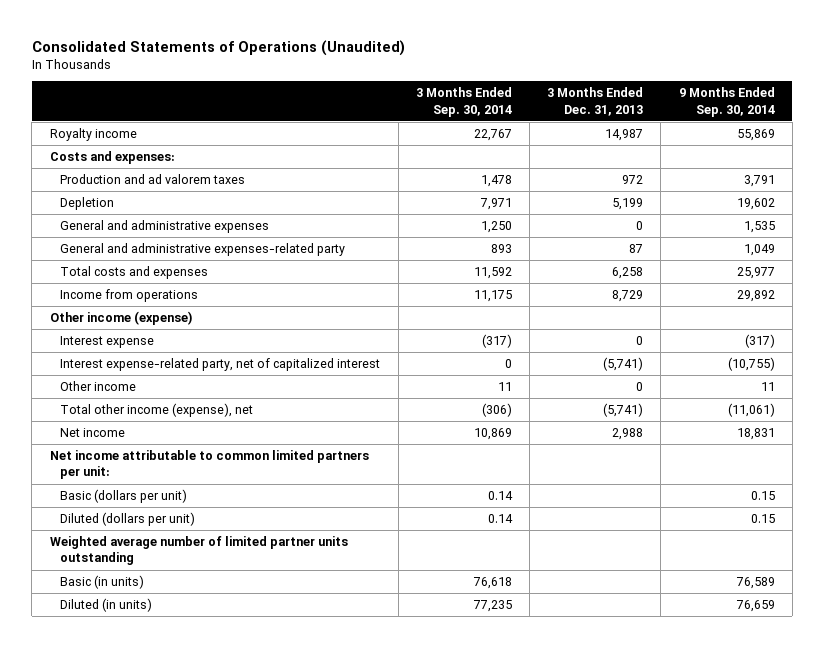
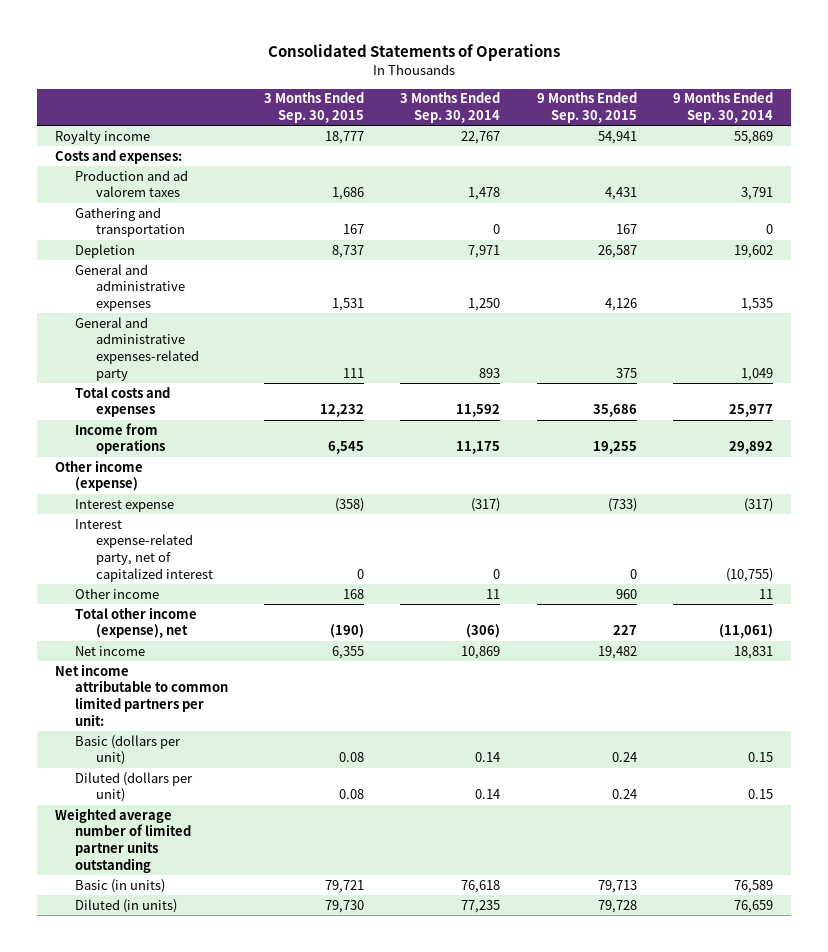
[31,39,405,56] Consolidated Statements of Operations (Unaudited) -> [267,44,560,62] Consolidated Statements of Operations
[547,87,644,116] 3 Months Ended Dec. 31, 2013 -> none
none -> [264,92,365,123] 3 Months Ended Sep. 30, 2015
none -> [536,92,637,123] 9 Months Ended Sep. 30, 2015
none -> [75,206,185,238] Gathering and transportation

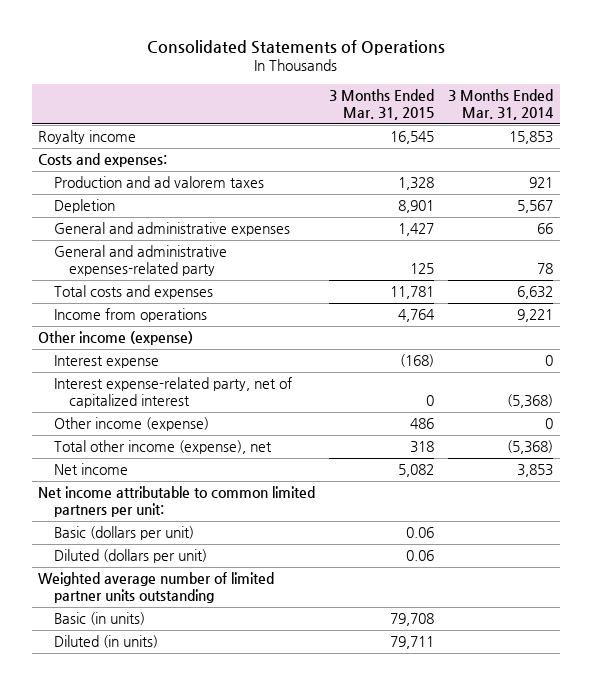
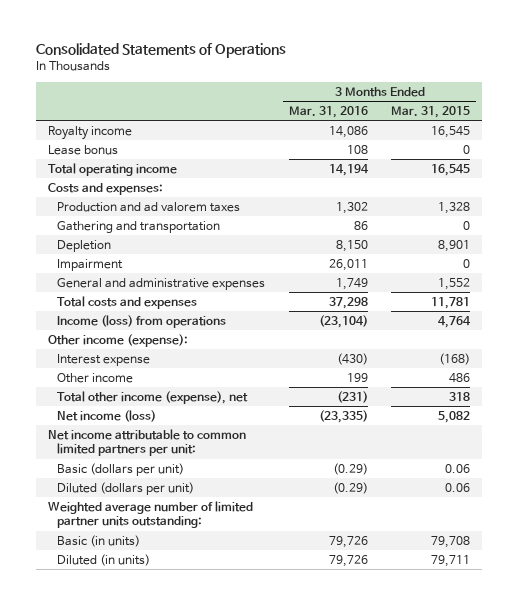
[447,89,554,120] 3 Months Ended Mar. 31, 2014 -> none
none -> [288,106,368,119] Mar. 31, 2016
none -> [47,144,118,155] Lease bonus
none -> [47,162,177,176] Total operating income
none -> [57,220,221,233] Gathering and transportation
[53,245,227,277] General and administrative expenses-related party -> none
none -> [57,258,124,271] Impairment
[398,223,435,237] 1,427 -> [438,277,471,290] 1,552
[53,308,207,323] Income from operations -> [57,314,227,328] Income (loss) from operations
[38,331,194,346] Other income (expense) -> [47,333,188,347] Other income (expense):
[53,377,292,409] Interest expense-related party, net of capitalized interest -> none
[53,417,209,432] Other income (expense) -> [57,372,134,383] Other income
[53,463,128,476] Net income -> [57,409,157,422] Net income (loss)
[38,572,275,604] Weighted average number of limited partner units outstanding -> [47,500,253,529] Weighted average number of limited partner units outstanding:

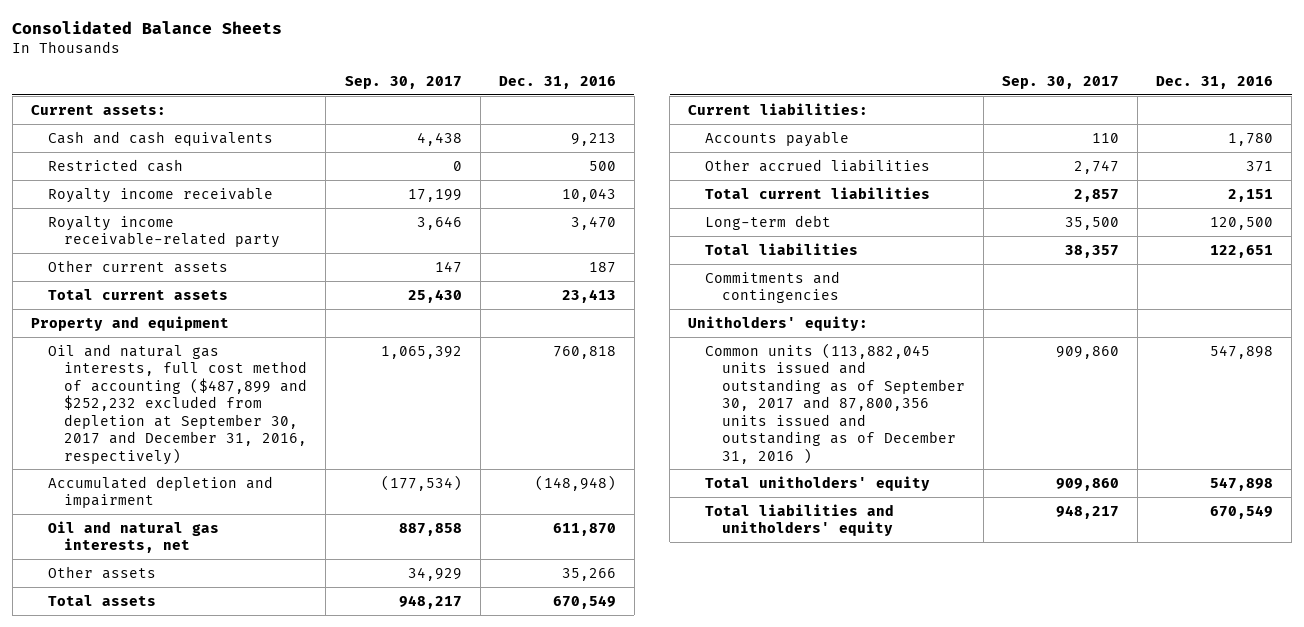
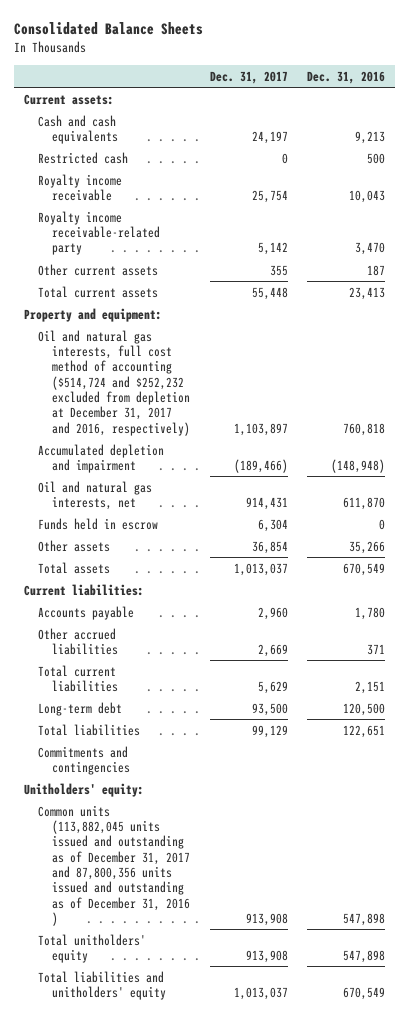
[344,75,462,89] Sep. 30, 2017 -> none
none -> [209,70,288,84] Dec. 31, 2017
[30,315,229,331] Property and equipment -> [23,307,162,322] Property and equipment:
[47,343,308,465] Oil and natural gas interests, full cost method of accounting ($487,899 and $252,232 excluded from depletion at September 30, 2017 and December 31, 2016, respectively) -> [37,329,190,436] Oil and natural gas interests, full cost method of accounting ($514,724 and $252,232 excluded from depletion at December 31, 2017 and 2016, respectively)
none -> [37,517,158,530] Funds held in escrow
[704,342,965,464] Common units (113,882,045 units issued and outstanding as of September 30, 2017 and 87,800,356 units issued and outstanding as of December 31, 2016 ) -> [37,804,190,927] Common units (113,882,045 units issued and outstanding as of December 31, 2017 and 87,800,356 units issued and outstanding as of December 31, 2016 )

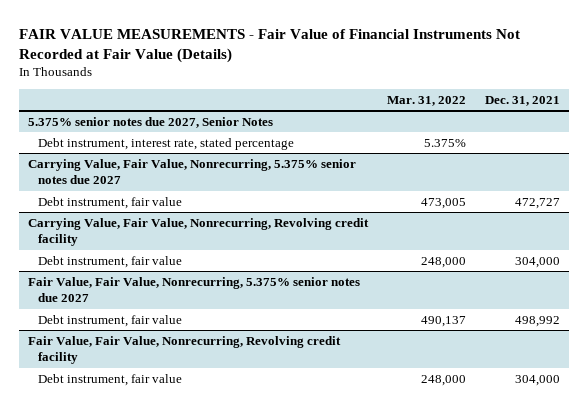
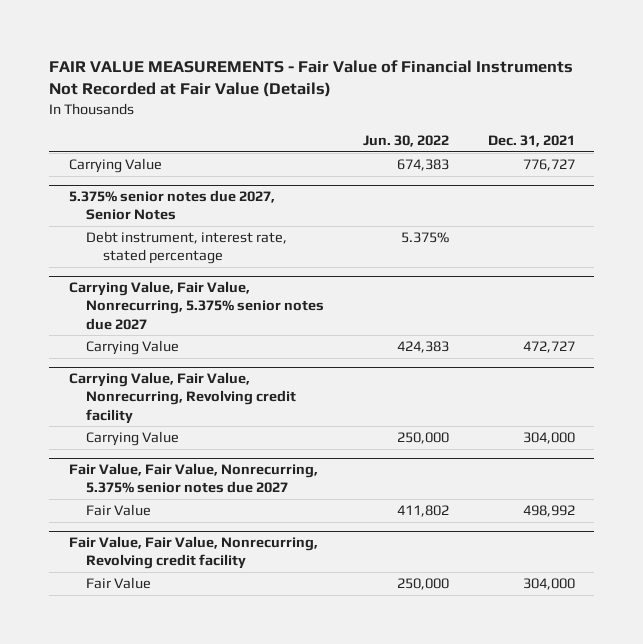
[386,95,466,106] Mar. 31, 2022 -> none
none -> [362,134,449,147] Jun. 30, 2022
none -> [68,158,162,174] Carrying Value
[37,196,182,209] Debt instrument, fair value -> [85,340,179,356] Carrying Value
[37,255,182,268] Debt instrument, fair value -> none
none -> [85,431,179,447] Carrying Value
[37,314,182,327] Debt instrument, fair value -> [85,504,151,517] Fair Value
[37,373,182,386] Debt instrument, fair value -> [85,577,151,590] Fair Value

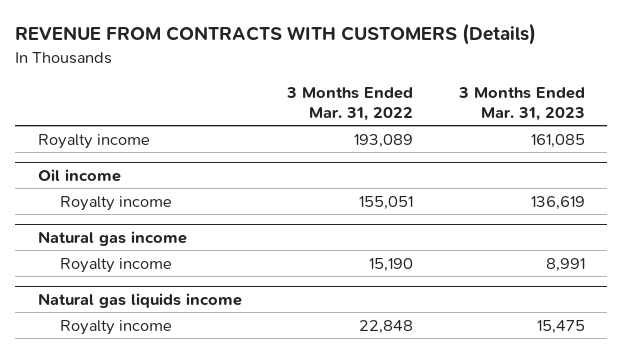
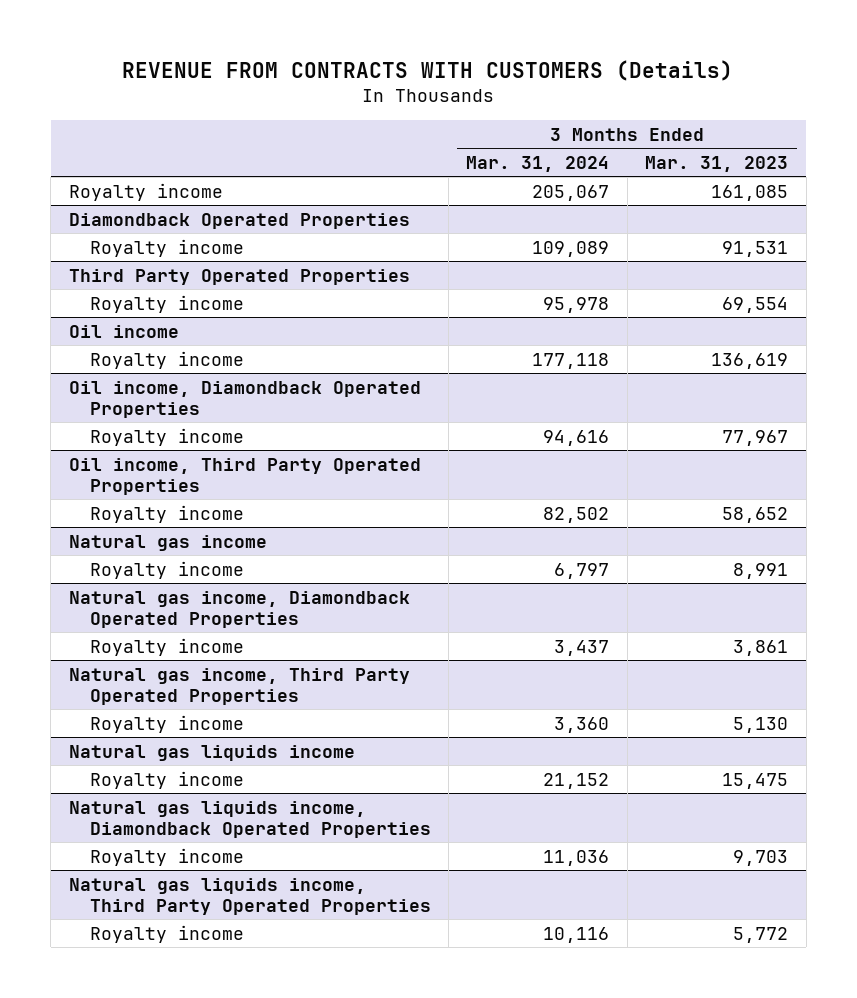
[286,86,414,121] 3 Months Ended Mar. 31, 2022 -> none
none -> [466,155,610,172] Mar. 31, 2024
none -> [68,212,410,229] Diamondback Operated Properties
none -> [89,238,244,257] Royalty income
none -> [68,268,410,285] Third Party Operated Properties
none -> [89,294,244,313] Royalty income
none -> [68,380,421,418] Oil income, Diamondback Operated Properties
none -> [89,427,244,446] Royalty income
none -> [68,457,421,495] Oil income, Third Party Operated Properties
none -> [89,504,244,523] Royalty income
none -> [68,590,410,628] Natural gas income, Diamondback Operated Properties
none -> [89,637,244,656] Royalty income
none -> [68,667,410,705] Natural gas income, Third Party Operated Properties
none -> [89,714,244,733] Royalty income
none -> [68,800,431,838] Natural gas liquids income, Diamondback Operated Properties
none -> [89,847,244,866] Royalty income
none -> [68,877,431,915] Natural gas liquids income, Third Party Operated Properties
none -> [89,924,244,943] Royalty income

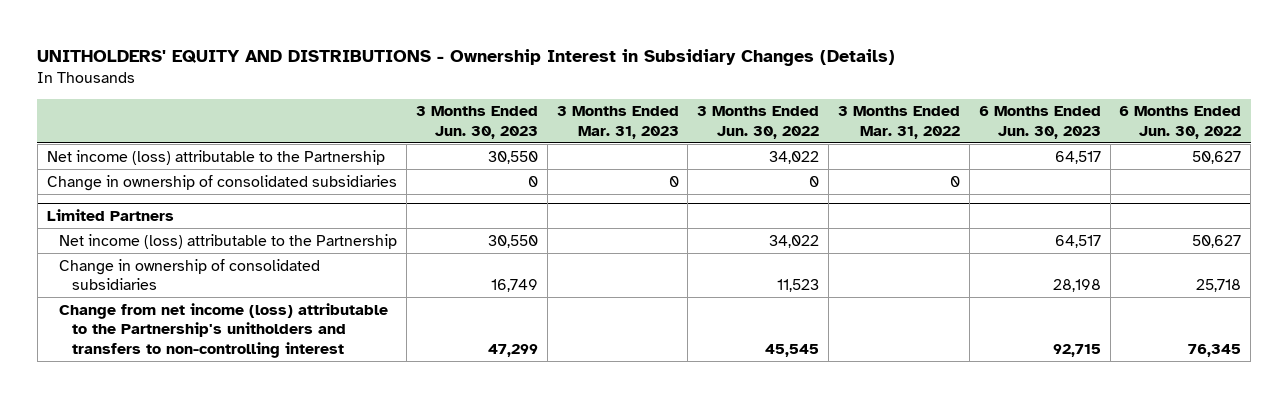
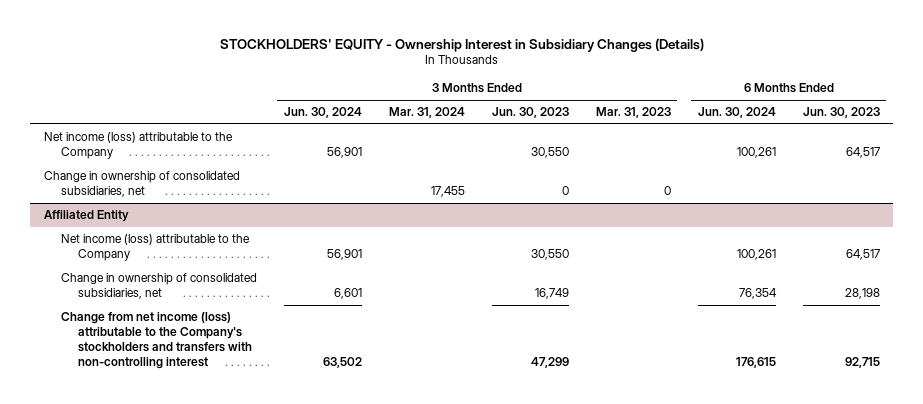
[37,48,896,66] UNITHOLDERS' EQUITY AND DISTRIBUTIONS - Ownership Interest in Subsidiary Changes (Details) -> [219,37,704,52] STOCKHOLDERS' EQUITY - Ownership Interest in Subsidiary Changes (Details)
[697,106,820,139] 3 Months Ended Jun. 30, 2022 -> none
[838,106,961,139] 3 Months Ended Mar. 31, 2022 -> none
[1119,106,1242,139] 6 Months Ended Jun. 30, 2022 -> none
none -> [283,107,362,119] Jun. 30, 2024
none -> [388,107,465,119] Mar. 31, 2024
none -> [697,107,776,119] Jun. 30, 2024
[46,209,174,222] Limited Partners -> none
[46,149,385,165] Net income (loss) attributable to the Partnership -> [43,132,233,160] Net income (loss) attributable to the Company
[46,174,397,191] Change in ownership of consolidated subsidiaries -> [43,171,240,198] Change in ownership of consolidated subsidiaries, net
none -> [43,210,129,223] Affiliated Entity
[59,233,398,249] Net income (loss) attributable to the Partnership -> [60,234,250,262] Net income (loss) attributable to the Company
[59,258,321,291] Change in ownership of consolidated subsidiaries -> [60,273,257,300] Change in ownership of consolidated subsidiaries, net
[59,302,389,358] Change from net income (loss) attributable to the Partnership's unitholders and transfers to non-controlling interest -> [60,312,252,370] Change from net income (loss) attributable to the Company's stockholders and transfers with non-controlling interest

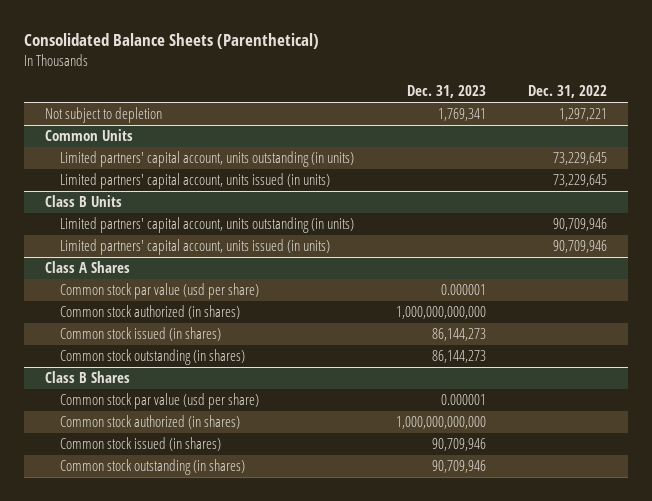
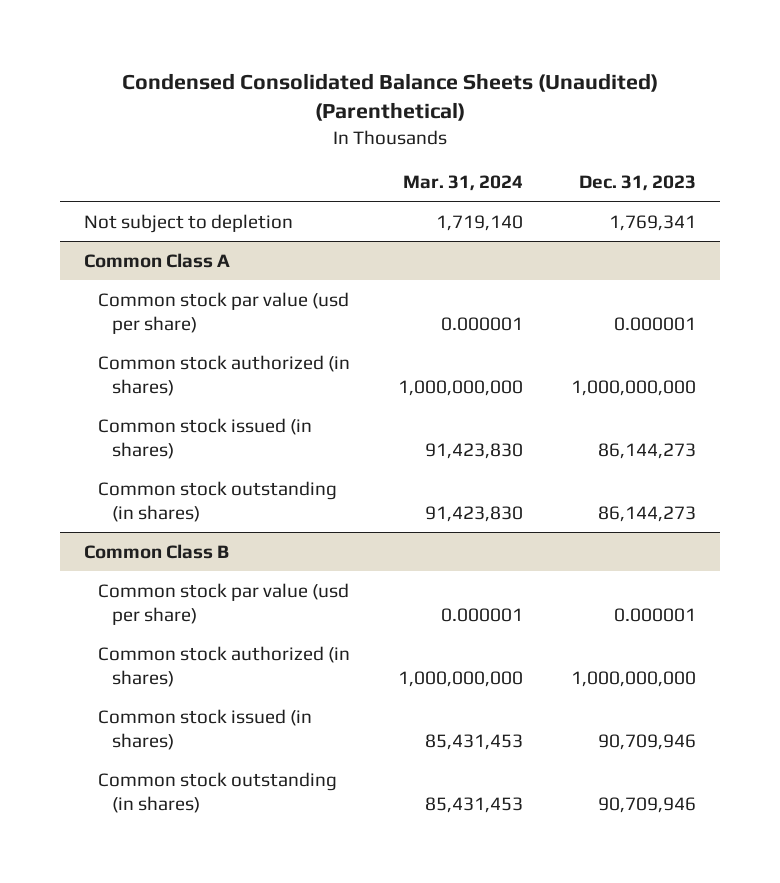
[24,33,320,50] Consolidated Balance Sheets (Parenthetical) -> [122,73,659,122] Condensed Consolidated Balance Sheets (Unaudited) (Parenthetical)
[527,85,607,99] Dec. 31, 2022 -> none
none -> [403,175,524,192] Mar. 31, 2024
[45,129,134,142] Common Units -> none
[59,151,354,168] Limited partners' capital account, units outstanding (in units) -> none
[59,173,330,190] Limited partners' capital account, units issued (in units) -> none
[45,195,123,208] Class B Units -> none
[59,217,354,234] Limited partners' capital account, units outstanding (in units) -> none
[59,239,330,256] Limited partners' capital account, units issued (in units) -> none
[45,261,131,274] Class A Shares -> [84,252,231,268] Common Class A
[395,306,486,320] 1,000,000,000,000 -> [571,379,697,396] 1,000,000,000
[45,371,131,384] Class B Shares -> [84,543,230,559] Common Class B
[395,416,486,430] 1,000,000,000,000 -> [571,670,697,687] 1,000,000,000

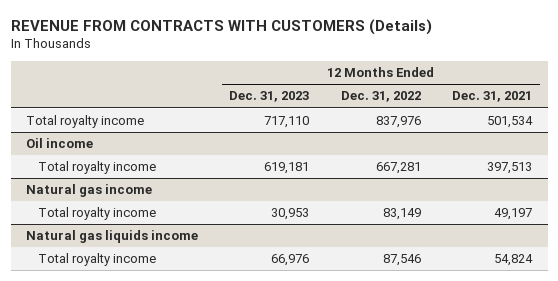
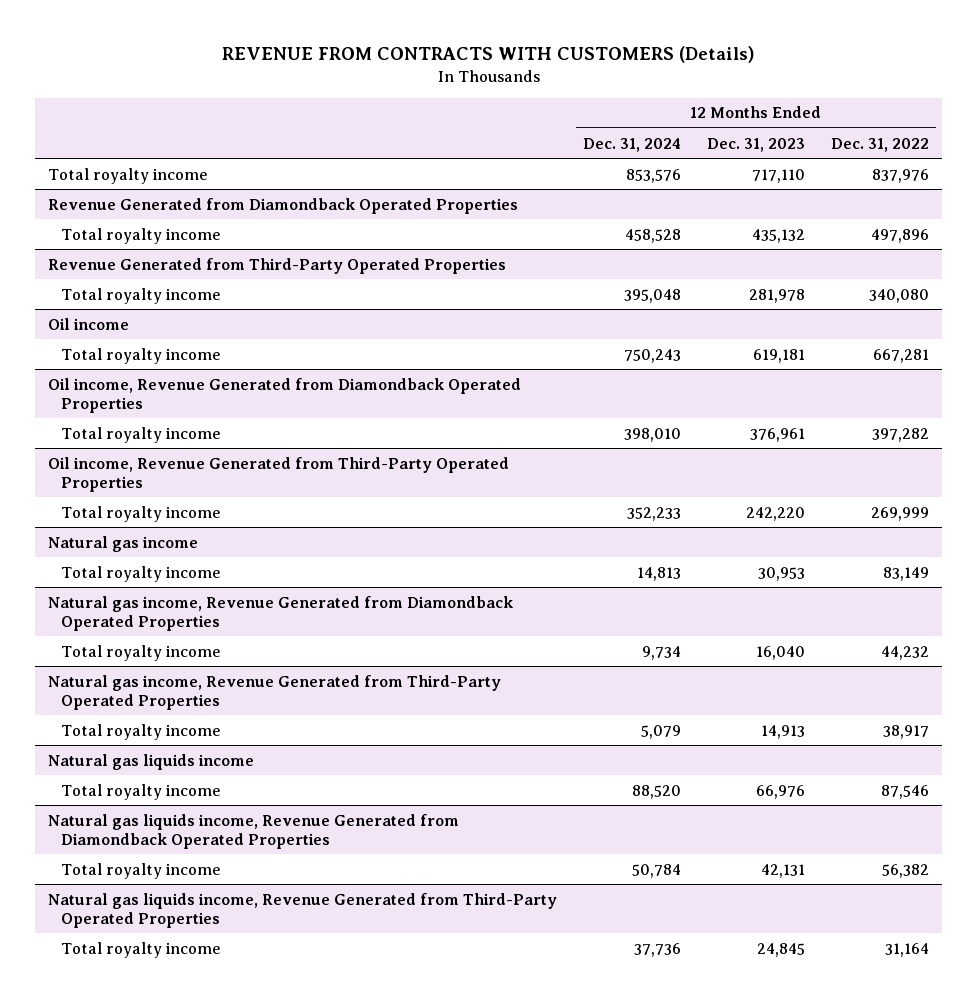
[452,91,533,103] Dec. 31, 2021 -> none
none -> [582,137,681,152] Dec. 31, 2024
none -> [47,197,518,214] Revenue Generated from Diamondback Operated Properties
none -> [60,227,221,244] Total royalty income
none -> [47,257,506,274] Revenue Generated from Third-Party Operated Properties
none -> [60,287,221,304] Total royalty income
none -> [47,377,521,413] Oil income, Revenue Generated from Diamondback Operated Properties
none -> [60,426,221,443] Total royalty income
none -> [47,456,509,492] Oil income, Revenue Generated from Third-Party Operated Properties
none -> [60,505,221,522] Total royalty income
none -> [47,595,513,631] Natural gas income, Revenue Generated from Diamondback Operated Properties
none -> [60,644,221,661] Total royalty income
none -> [47,674,501,710] Natural gas income, Revenue Generated from Third-Party Operated Properties
none -> [60,723,221,740] Total royalty income
none -> [47,813,459,849] Natural gas liquids income, Revenue Generated from Diamondback Operated Properties
none -> [60,862,221,879] Total royalty income
none -> [47,892,557,928] Natural gas liquids income, Revenue Generated from Third-Party Operated Properties
none -> [60,941,221,958] Total royalty income

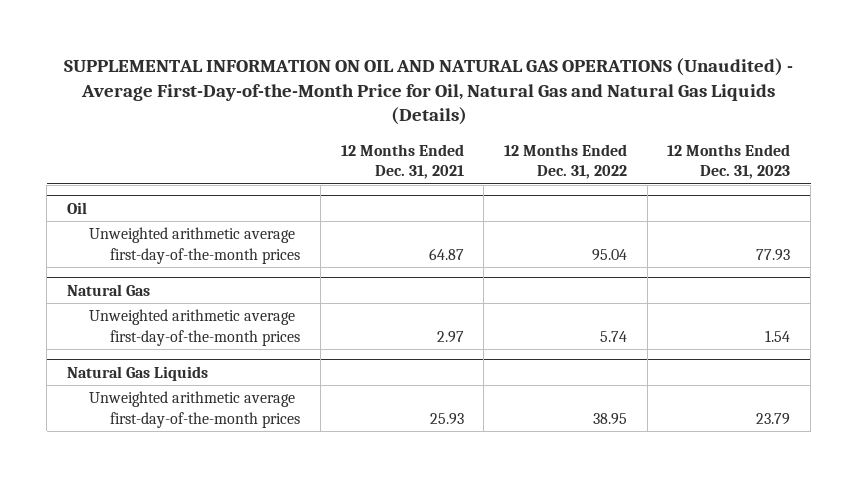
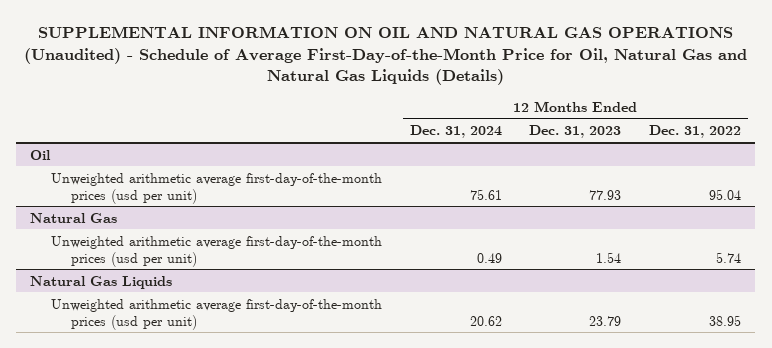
[63,57,793,126] SUPPLEMENTAL INFORMATION ON OIL AND NATURAL GAS OPERATIONS (Unaudited) - Average First-Day-of-the-Month Price for Oil, Natural Gas and Natural Gas Liquids (Details) -> [23,26,747,86] SUPPLEMENTAL INFORMATION ON OIL AND NATURAL GAS OPERATIONS (Unaudited) - Schedule of Average First-Day-of-the-Month Price for Oil, Natural Gas and Natural Gas Liquids (Details)
[340,143,464,180] 12 Months Ended Dec. 31, 2021 -> none
none -> [409,125,502,139] Dec. 31, 2024
[88,227,301,264] Unweighted arithmetic average first-day-of-the-month prices -> [50,172,382,204] Unweighted arithmetic average first-day-of-the-month prices (usd per unit)
[88,309,301,346] Unweighted arithmetic average first-day-of-the-month prices -> [50,235,382,267] Unweighted arithmetic average first-day-of-the-month prices (usd per unit)
[88,391,301,428] Unweighted arithmetic average first-day-of-the-month prices -> [50,298,382,330] Unweighted arithmetic average first-day-of-the-month prices (usd per unit)

